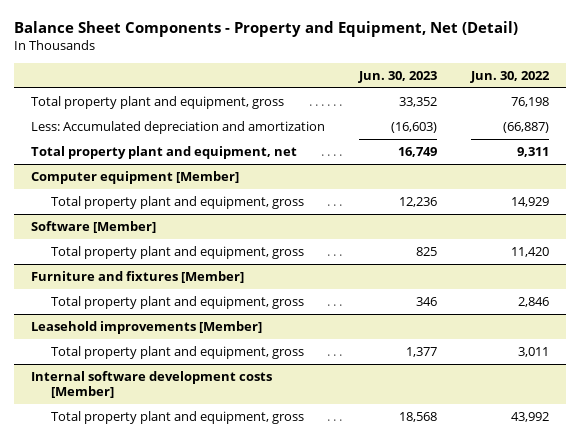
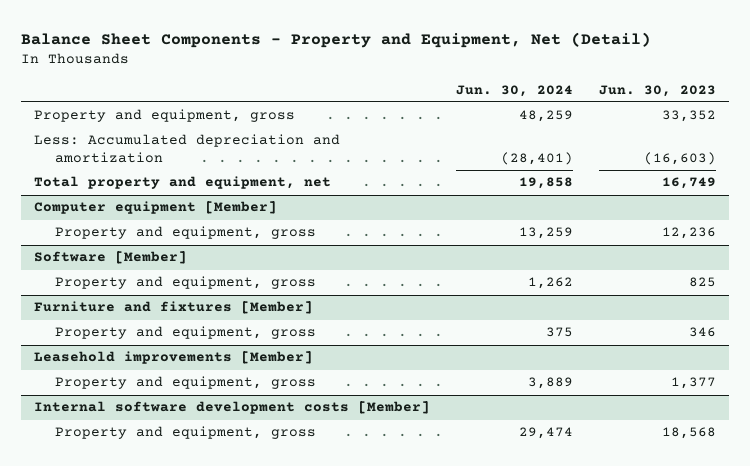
[470,70,551,83] Jun. 30, 2022 -> none
none -> [456,84,574,97] Jun. 30, 2024
[30,95,284,109] Total property plant and equipment, gross -> [34,109,296,123] Property and equipment, gross
[30,145,297,159] Total property plant and equipment, net -> [34,176,332,190] Total property and equipment, net
[50,195,304,209] Total property plant and equipment, gross -> [54,226,316,240] Property and equipment, gross
[50,245,304,259] Total property plant and equipment, gross -> [54,276,316,290] Property and equipment, gross
[50,295,304,309] Total property plant and equipment, gross -> [54,326,316,340] Property and equipment, gross
[50,345,304,359] Total property plant and equipment, gross -> [54,376,316,390] Property and equipment, gross
[50,410,304,424] Total property plant and equipment, gross -> [54,426,316,440] Property and equipment, gross

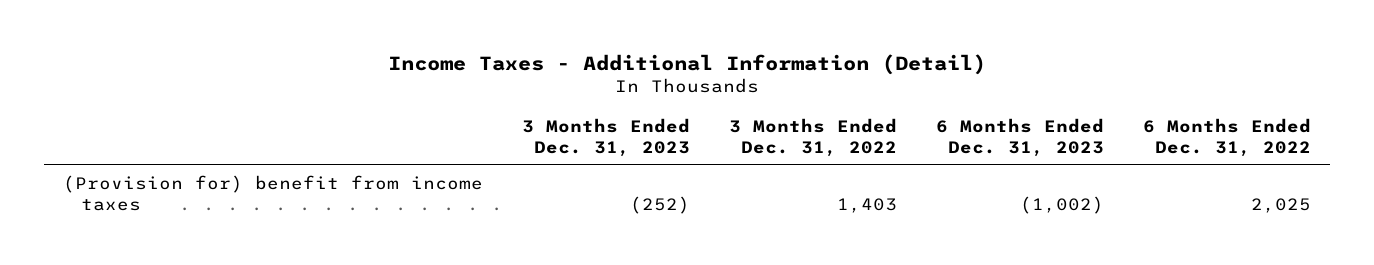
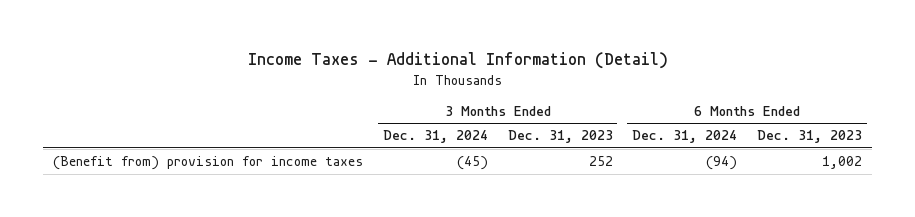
[728,118,897,158] 3 Months Ended Dec. 31, 2022 -> none
[1142,118,1311,158] 6 Months Ended Dec. 31, 2022 -> none
none -> [382,130,488,144] Dec. 31, 2024
none -> [632,130,738,144] Dec. 31, 2024
[63,174,484,212] (Provision for) benefit from income taxes -> [53,156,364,171] (Benefit from) provision for income taxes
[630,196,691,215] (252) -> [588,156,613,167] 252
[1019,196,1104,215] (1,002) -> [821,156,862,170] 1,002

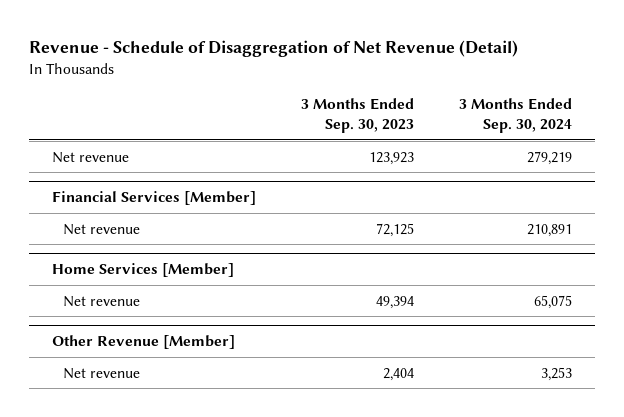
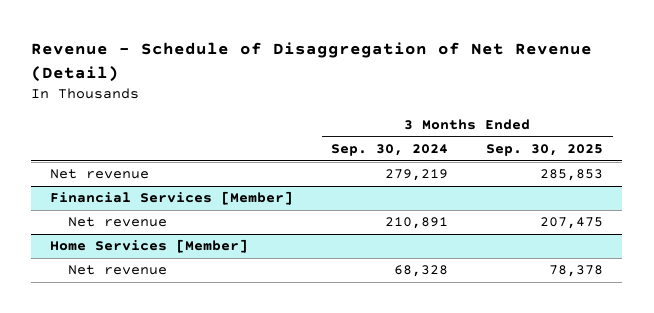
[300,98,414,134] 3 Months Ended Sep. 30, 2023 -> none
none -> [486,144,604,157] Sep. 30, 2025
[51,335,235,350] Other Revenue [Member] -> none
[63,367,141,379] Net revenue -> none
[533,294,572,309] 65,075 -> [394,265,449,278] 68,328

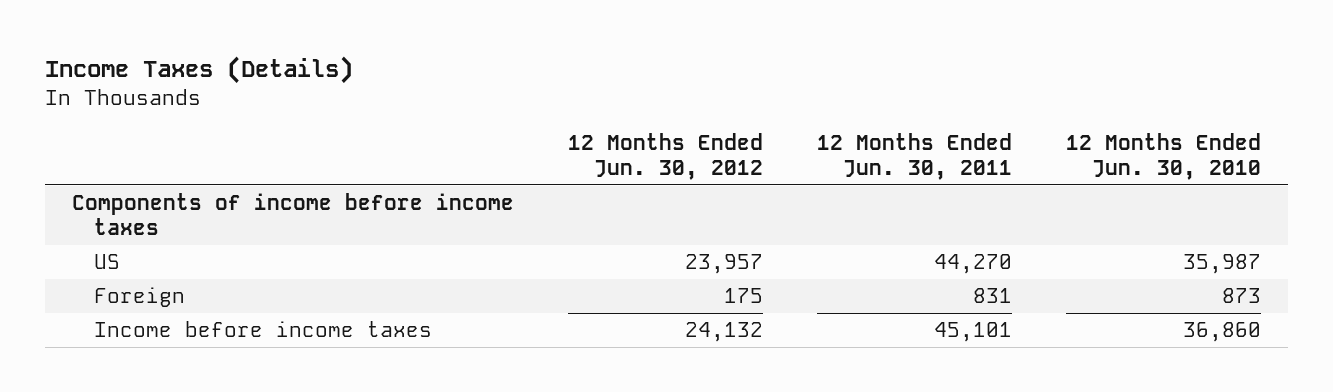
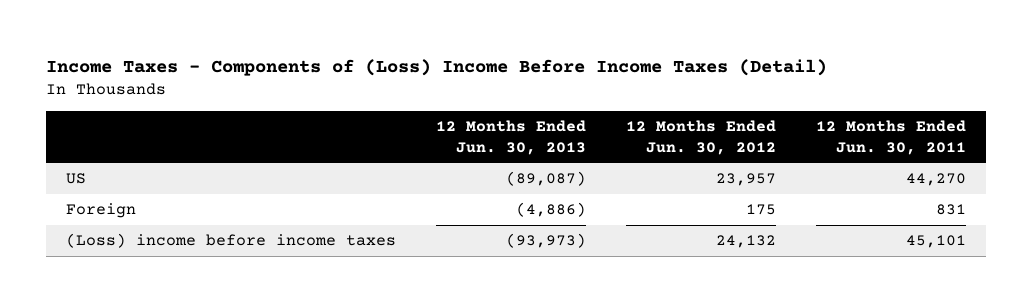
[45,56,354,85] Income Taxes (Details) -> [45,58,827,76] Income Taxes - Components of (Loss) Income Before Income Taxes (Detail)
[1065,133,1261,180] 12 Months Ended Jun. 30, 2010 -> none
none -> [436,120,587,155] 12 Months Ended Jun. 30, 2013
[72,193,515,236] Components of income before income taxes -> none
[94,321,433,338] Income before income taxes -> [65,233,396,249] (Loss) income before income taxes

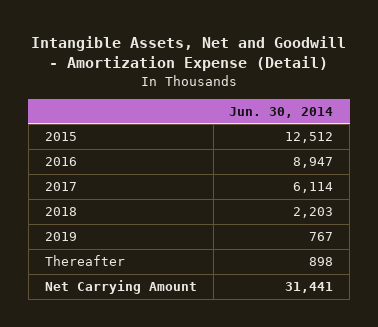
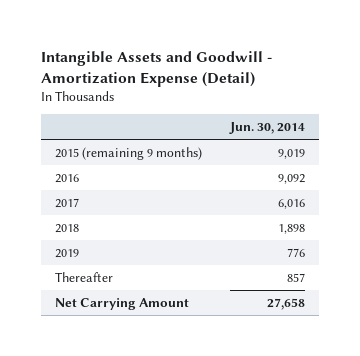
[31,36,347,72] Intangible Assets, Net and Goodwill - Amortization Expense (Detail) -> [41,50,273,87] Intangible Assets and Goodwill - Amortization Expense (Detail)
[44,132,77,142] 2015 -> none
none -> [55,146,203,160] 2015 (remaining 9 months)
[293,157,334,169] 8,947 -> [277,173,305,184] 9,092
[293,182,334,194] 6,114 -> [277,198,305,209] 6,016
[293,207,334,219] 2,203 -> [277,223,305,234] 1,898
[309,232,334,242] 767 -> [286,247,305,257] 776
[309,257,334,267] 898 -> [286,272,305,282] 857
[285,282,334,294] 31,441 -> [266,297,305,310] 27,658

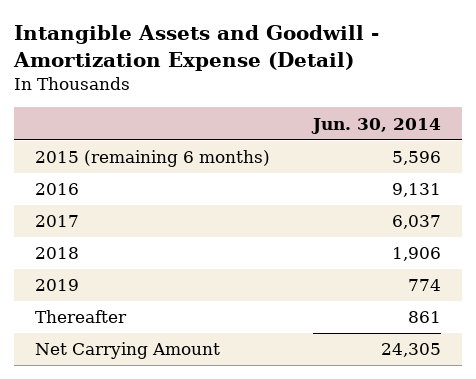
[55,146,203,160] 2015 (remaining 9 months) -> [35,150,271,168] 2015 (remaining 6 months)
[277,148,305,159] 9,019 -> [391,151,441,166] 5,596
[277,173,305,184] 9,092 -> [391,183,441,198] 9,131
[277,198,305,209] 6,016 -> [391,215,441,230] 6,037
[277,223,305,234] 1,898 -> [391,247,441,262] 1,906
[286,247,305,257] 776 -> [407,279,441,292] 774
[286,272,305,282] 857 -> [407,311,441,324] 861
[266,297,305,310] 27,658 -> [380,343,441,358] 24,305

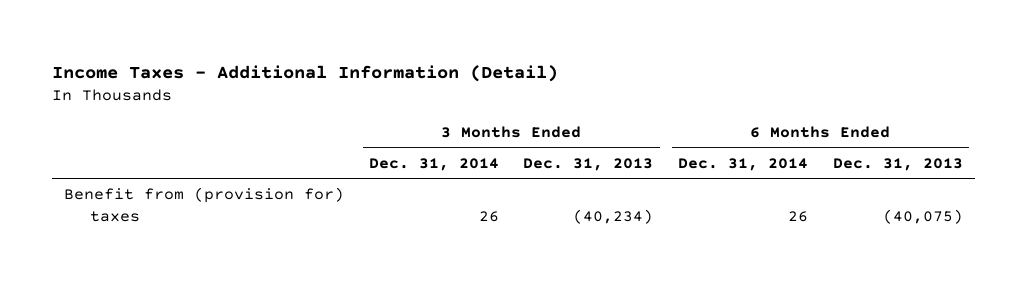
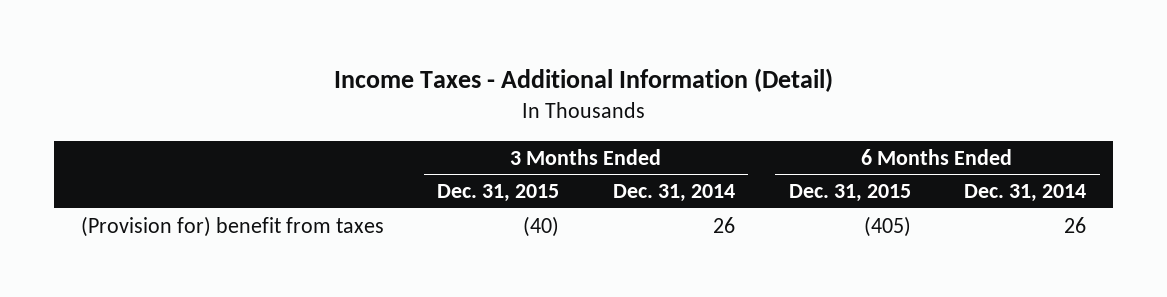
[523,157,654,171] Dec. 31, 2013 -> none
[832,157,963,171] Dec. 31, 2013 -> none
none -> [437,184,560,203] Dec. 31, 2015
none -> [788,184,911,203] Dec. 31, 2015
[64,187,345,222] Benefit from (provision for) taxes -> [80,216,384,238] (Provision for) benefit from taxes

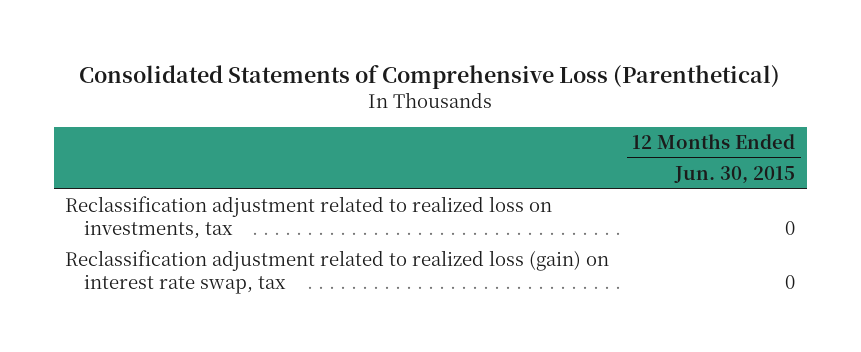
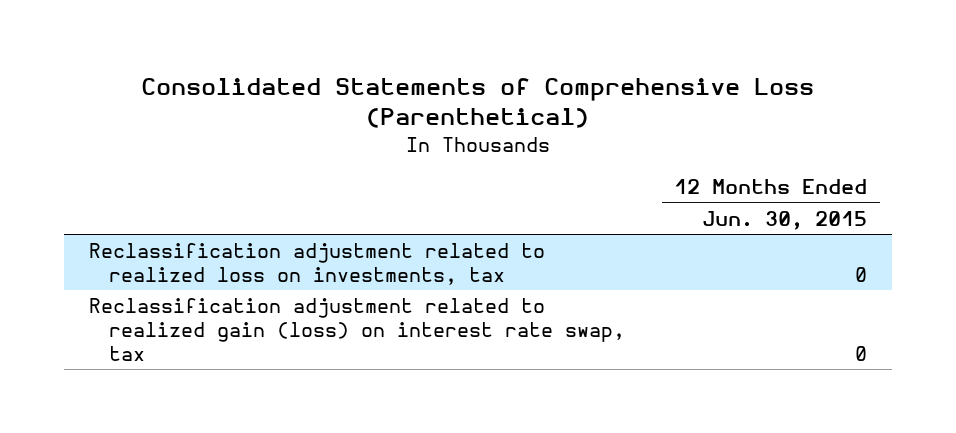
[65,250,610,295] Reclassification adjustment related to realized loss (gain) on interest rate swap, tax -> [89,298,625,361] Reclassification adjustment related to realized gain (loss) on interest rate swap, tax

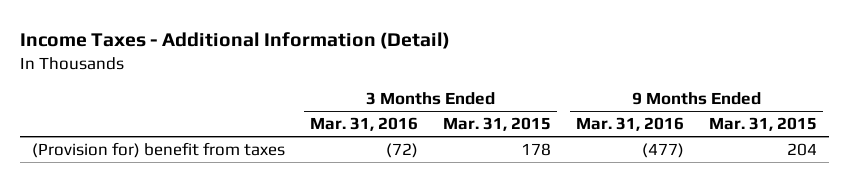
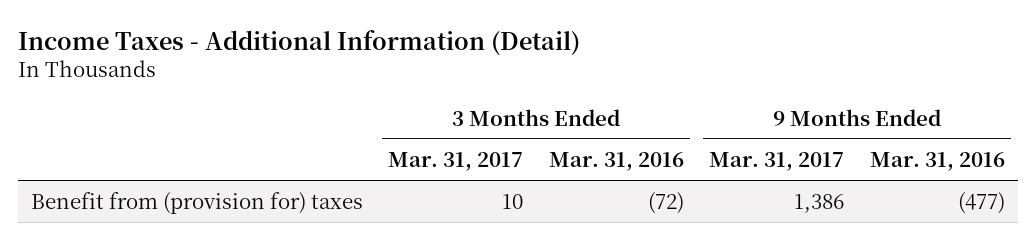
[443,117,552,132] Mar. 31, 2015 -> none
[709,117,818,132] Mar. 31, 2015 -> none
none -> [388,151,524,171] Mar. 31, 2017
none -> [709,151,845,171] Mar. 31, 2017
[32,142,286,159] (Provision for) benefit from taxes -> [30,192,363,215] Benefit from (provision for) taxes

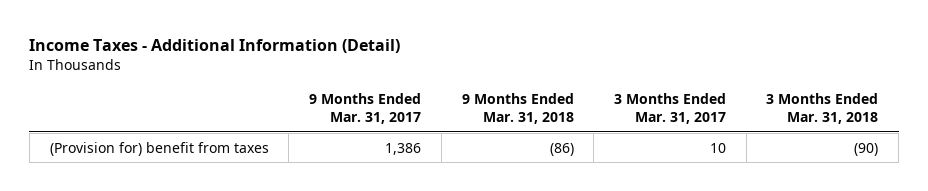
[548,151,684,171] Mar. 31, 2016 -> none
[869,151,1005,171] Mar. 31, 2016 -> none
none -> [461,93,574,125] 9 Months Ended Mar. 31, 2018
none -> [766,93,879,125] 3 Months Ended Mar. 31, 2018
[30,192,363,215] Benefit from (provision for) taxes -> [49,141,269,156] (Provision for) benefit from taxes

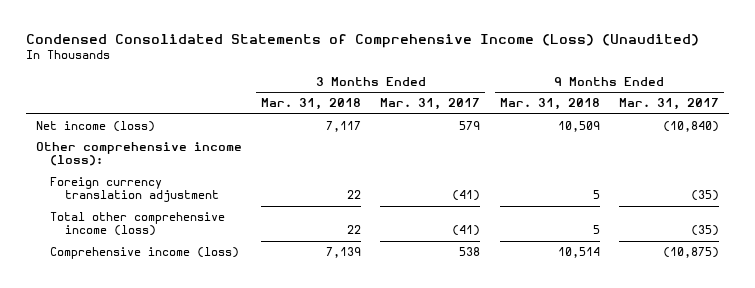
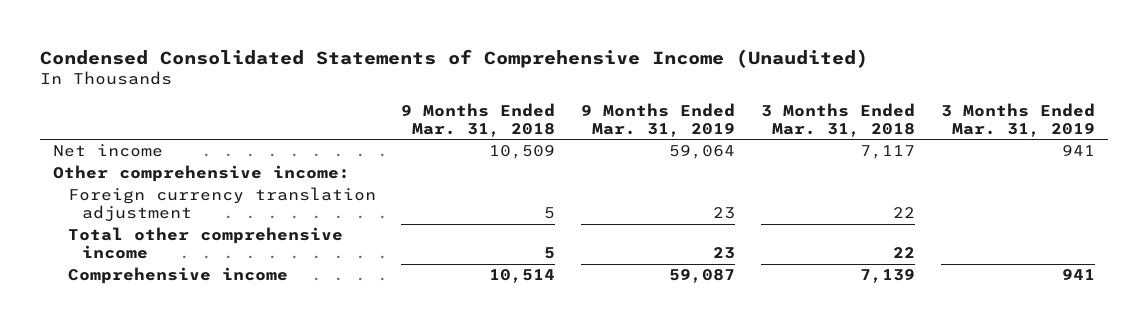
[25,33,699,48] Condensed Consolidated Statements of Comprehensive Income (Loss) (Unaudited) -> [40,48,869,68] Condensed Consolidated Statements of Comprehensive Income (Unaudited)
[380,98,481,111] Mar. 31, 2017 -> none
[619,98,720,111] Mar. 31, 2017 -> none
none -> [581,102,736,137] 9 Months Ended Mar. 31, 2019
none -> [940,102,1095,137] 3 Months Ended Mar. 31, 2019
[35,121,155,133] Net income (loss) -> [52,144,163,158] Net income
[35,142,242,167] Other comprehensive income (loss): -> [52,165,350,183] Other comprehensive income:
[50,212,226,237] Total other comprehensive income (loss) -> [67,227,343,260] Total other comprehensive income
[50,247,240,260] Comprehensive income (loss) -> [67,267,288,285] Comprehensive income

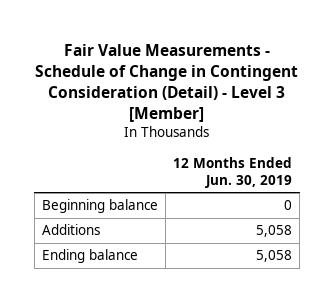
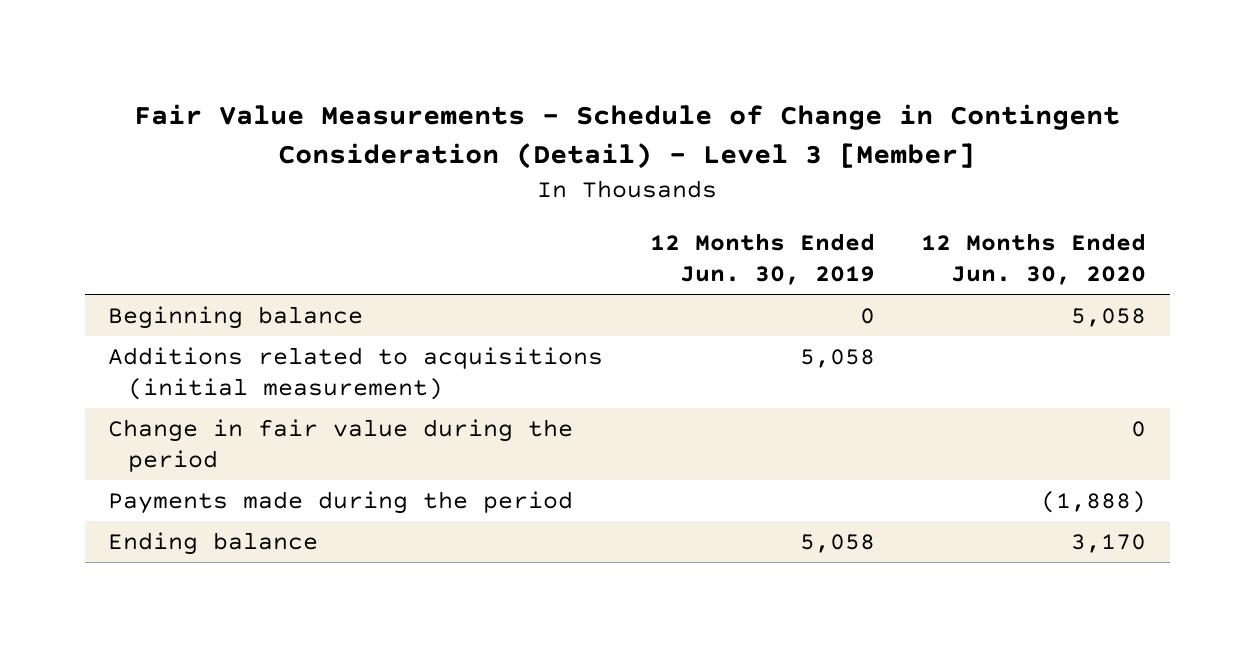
none -> [921,232,1147,286] 12 Months Ended Jun. 30, 2020
[42,224,101,236] Additions -> [107,347,603,401] Additions related to acquisitions (initial measurement)
none -> [107,419,573,473] Change in fair value during the period
none -> [107,491,573,515] Payments made during the period

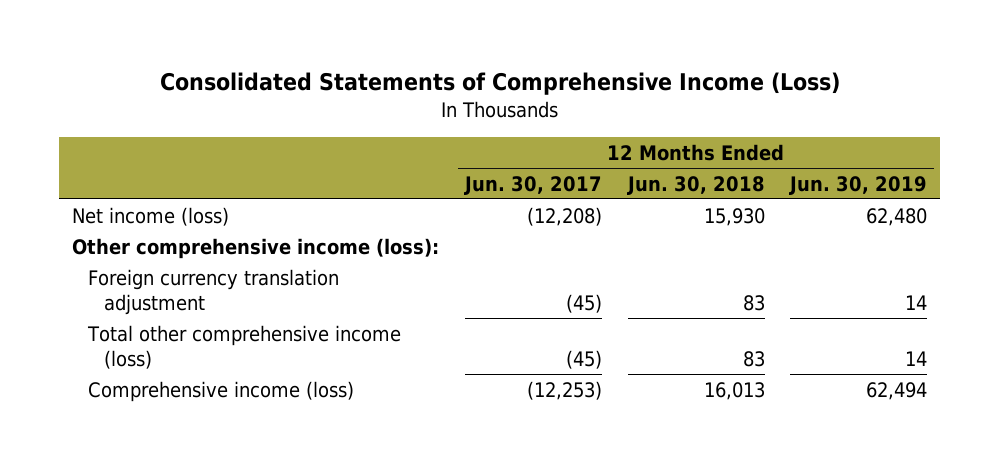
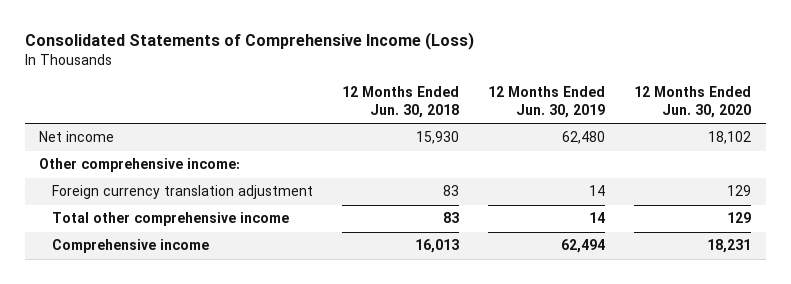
[463,175,602,195] Jun. 30, 2017 -> none
none -> [634,85,752,118] 12 Months Ended Jun. 30, 2020
[71,206,229,226] Net income (loss) -> [39,131,115,143] Net income
[71,237,439,259] Other comprehensive income (loss): -> [39,158,241,173] Other comprehensive income:
[87,324,402,370] Total other comprehensive income (loss) -> [52,212,290,227] Total other comprehensive income
[88,380,355,402] Comprehensive income (loss) -> [52,239,210,254] Comprehensive income

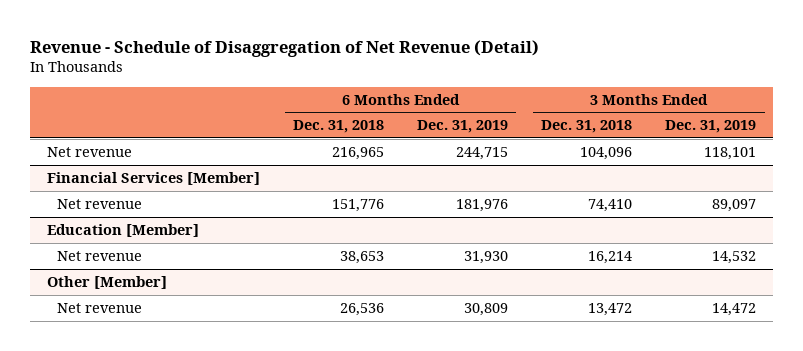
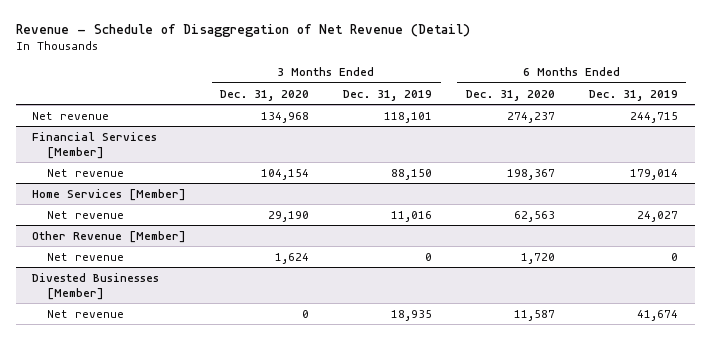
[293,120,385,134] Dec. 31, 2018 -> none
[541,120,633,134] Dec. 31, 2018 -> none
none -> [220,89,310,101] Dec. 31, 2020
none -> [465,89,555,101] Dec. 31, 2020
[46,223,199,237] Education [Member] -> none
[456,198,509,212] 181,976 -> [629,168,678,180] 179,014
[712,198,757,212] 89,097 -> [391,168,433,180] 88,150
none -> [32,188,187,201] Home Services [Member]
[464,250,509,264] 31,930 -> [636,210,678,222] 24,027
[712,250,757,264] 14,532 -> [391,210,433,222] 11,016
[46,275,167,289] Other [Member] -> [32,230,187,243] Other Revenue [Member]
[464,302,509,316] 30,809 -> [670,252,678,261] 0
[712,302,757,316] 14,472 -> [425,252,433,261] 0
none -> [32,272,160,300] Divested Businesses [Member]
none -> [46,309,124,318] Net revenue

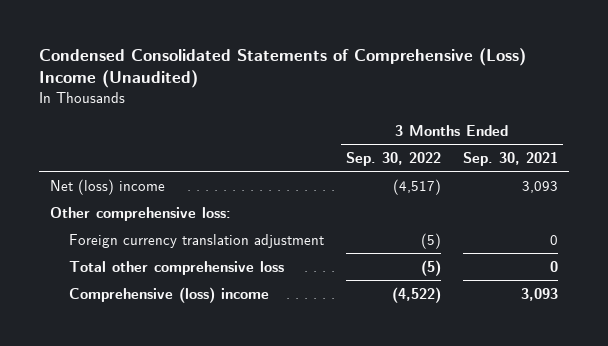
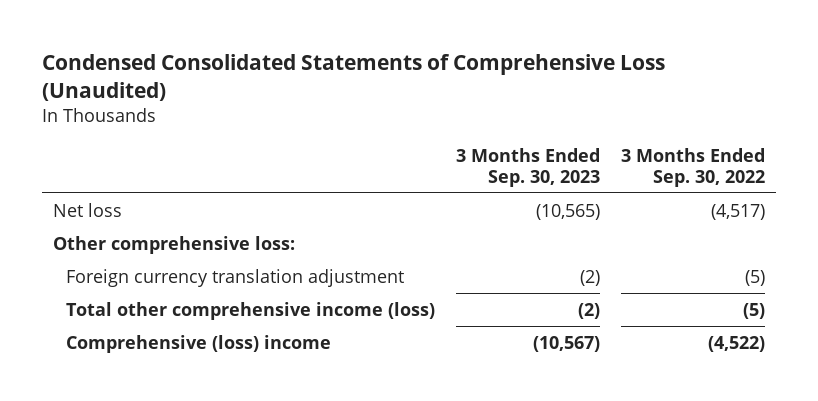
[38,48,526,89] Condensed Consolidated Statements of Comprehensive (Loss) Income (Unaudited) -> [42,53,666,101] Condensed Consolidated Statements of Comprehensive Loss (Unaudited)
[463,151,559,166] Sep. 30, 2021 -> none
none -> [456,148,601,187] 3 Months Ended Sep. 30, 2023
[49,178,165,195] Net (loss) income -> [52,202,122,217] Net loss
[69,260,285,275] Total other comprehensive loss -> [65,301,435,320] Total other comprehensive income (loss)

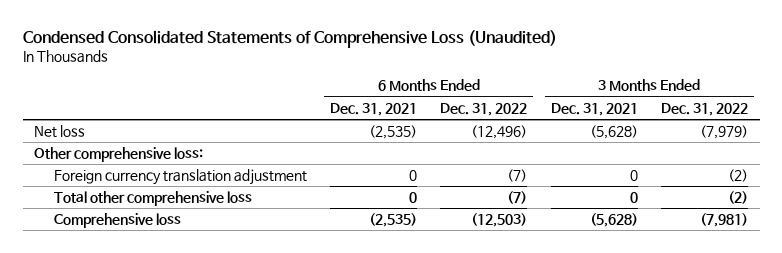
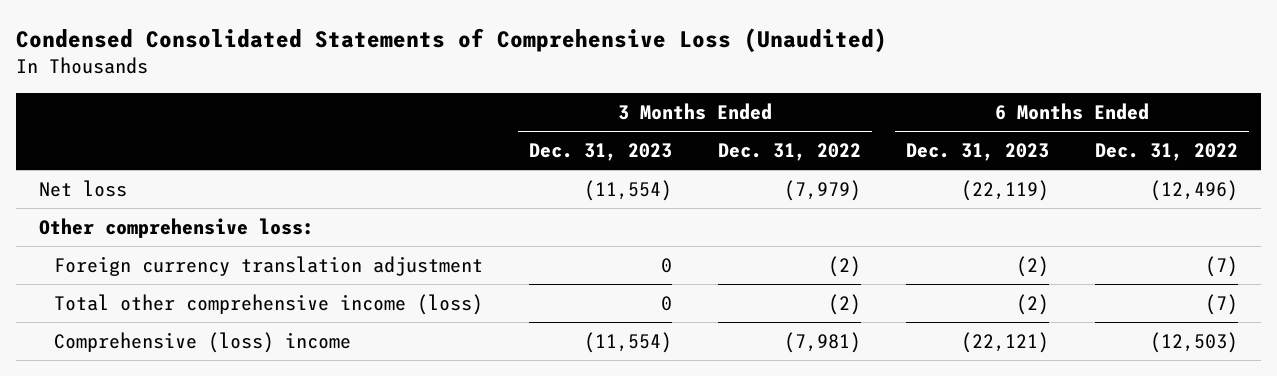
[329,102,417,116] Dec. 31, 2021 -> none
[550,102,638,116] Dec. 31, 2021 -> none
none -> [529,142,673,161] Dec. 31, 2023
none -> [906,142,1050,161] Dec. 31, 2023
[53,190,252,206] Total other comprehensive loss -> [54,293,484,315] Total other comprehensive income (loss)
[53,212,181,228] Comprehensive loss -> [54,331,352,353] Comprehensive (loss) income

